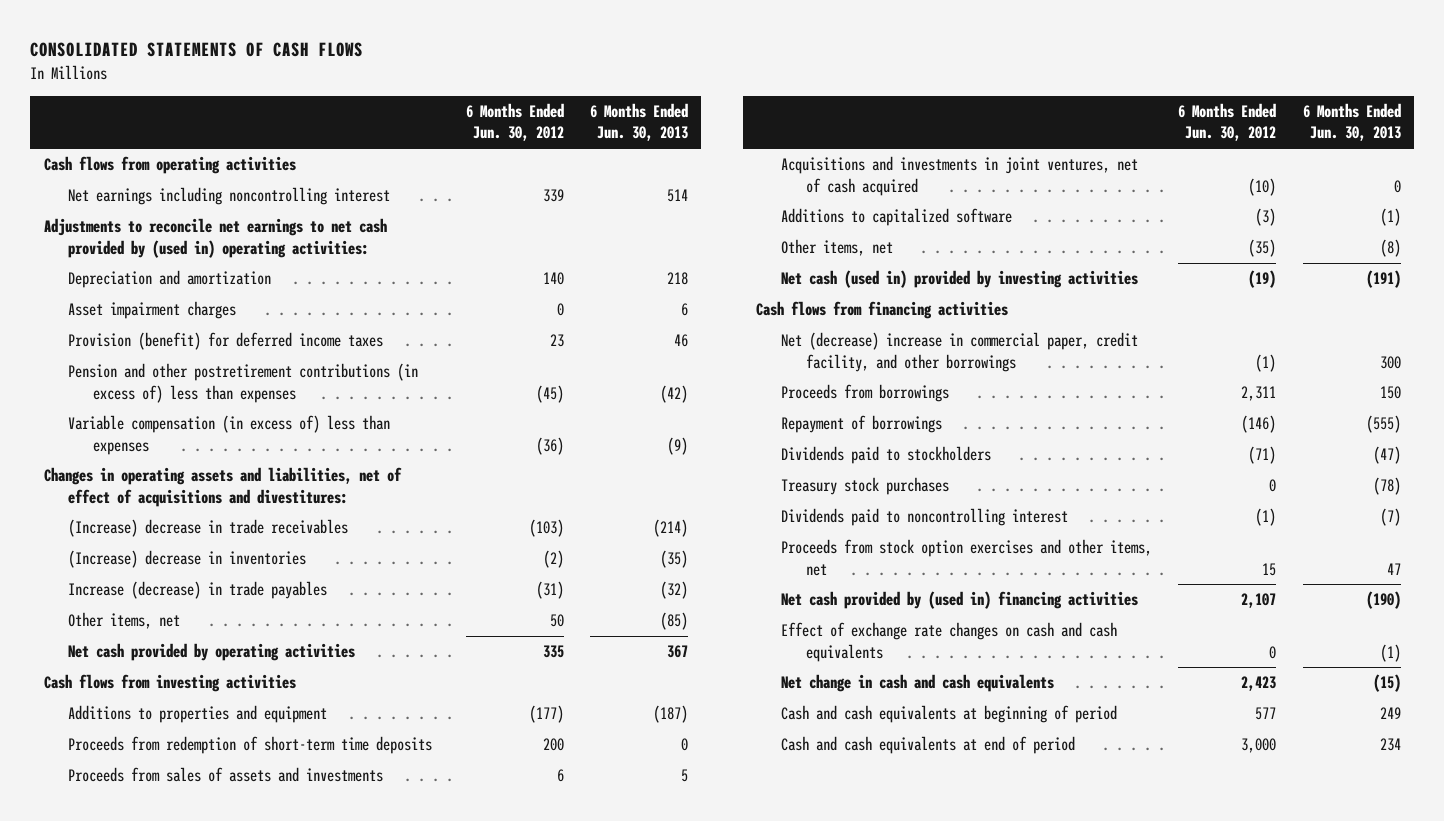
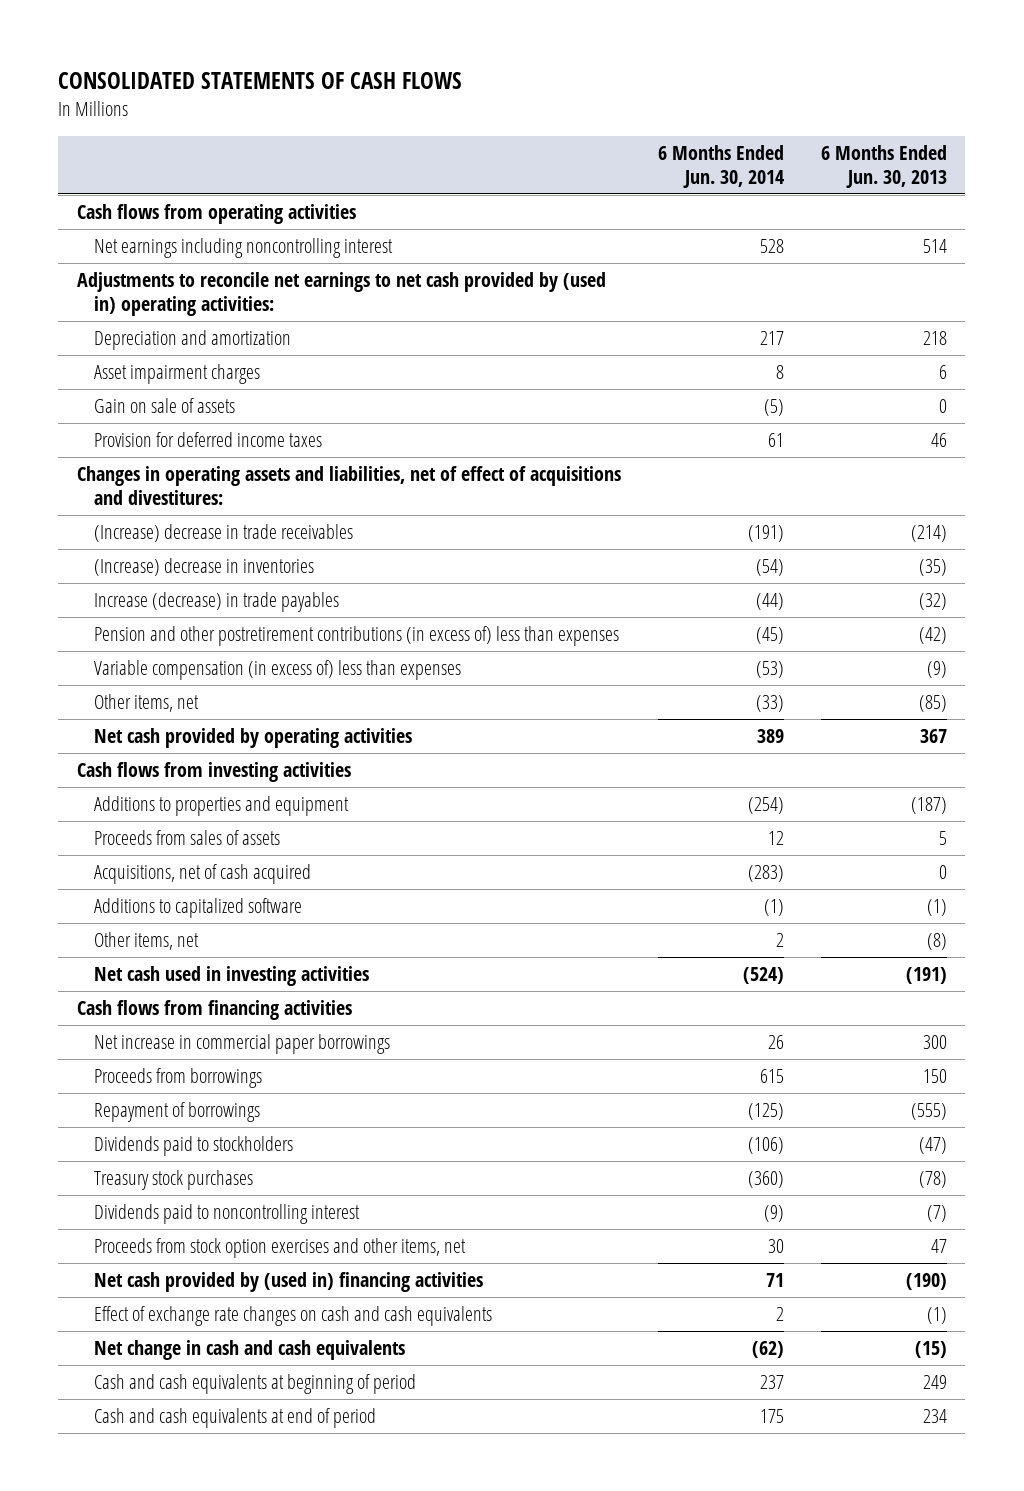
[465,103,564,142] 6 Months Ended Jun. 30, 2012 -> none
none -> [657,144,784,189] 6 Months Ended Jun. 30, 2014
none -> [94,397,236,413] Gain on sale of assets
[68,332,384,351] Provision (benefit) for deferred income taxes -> [94,431,323,447] Provision for deferred income taxes
[68,363,419,403] Pension and other postretirement contributions (in excess of) less than expenses -> [94,625,620,646] Pension and other postretirement contributions (in excess of) less than expenses
[68,415,391,455] Variable compensation (in excess of) less than expenses -> [94,659,462,680] Variable compensation (in excess of) less than expenses
[68,736,433,755] Proceeds from redemption of short-term time deposits -> none
[68,767,384,783] Proceeds from sales of assets and investments -> [94,829,281,845] Proceeds from sales of assets
[781,156,1139,196] Acquisitions and investments in joint ventures, net of cash acquired -> [94,863,312,884] Acquisitions, net of cash acquired
[781,270,1139,289] Net cash (used in) provided by investing activities -> [94,965,370,986] Net cash used in investing activities
[781,332,1139,372] Net (decrease) increase in commercial paper, credit facility, and other borrowings -> [94,1033,391,1054] Net increase in commercial paper borrowings

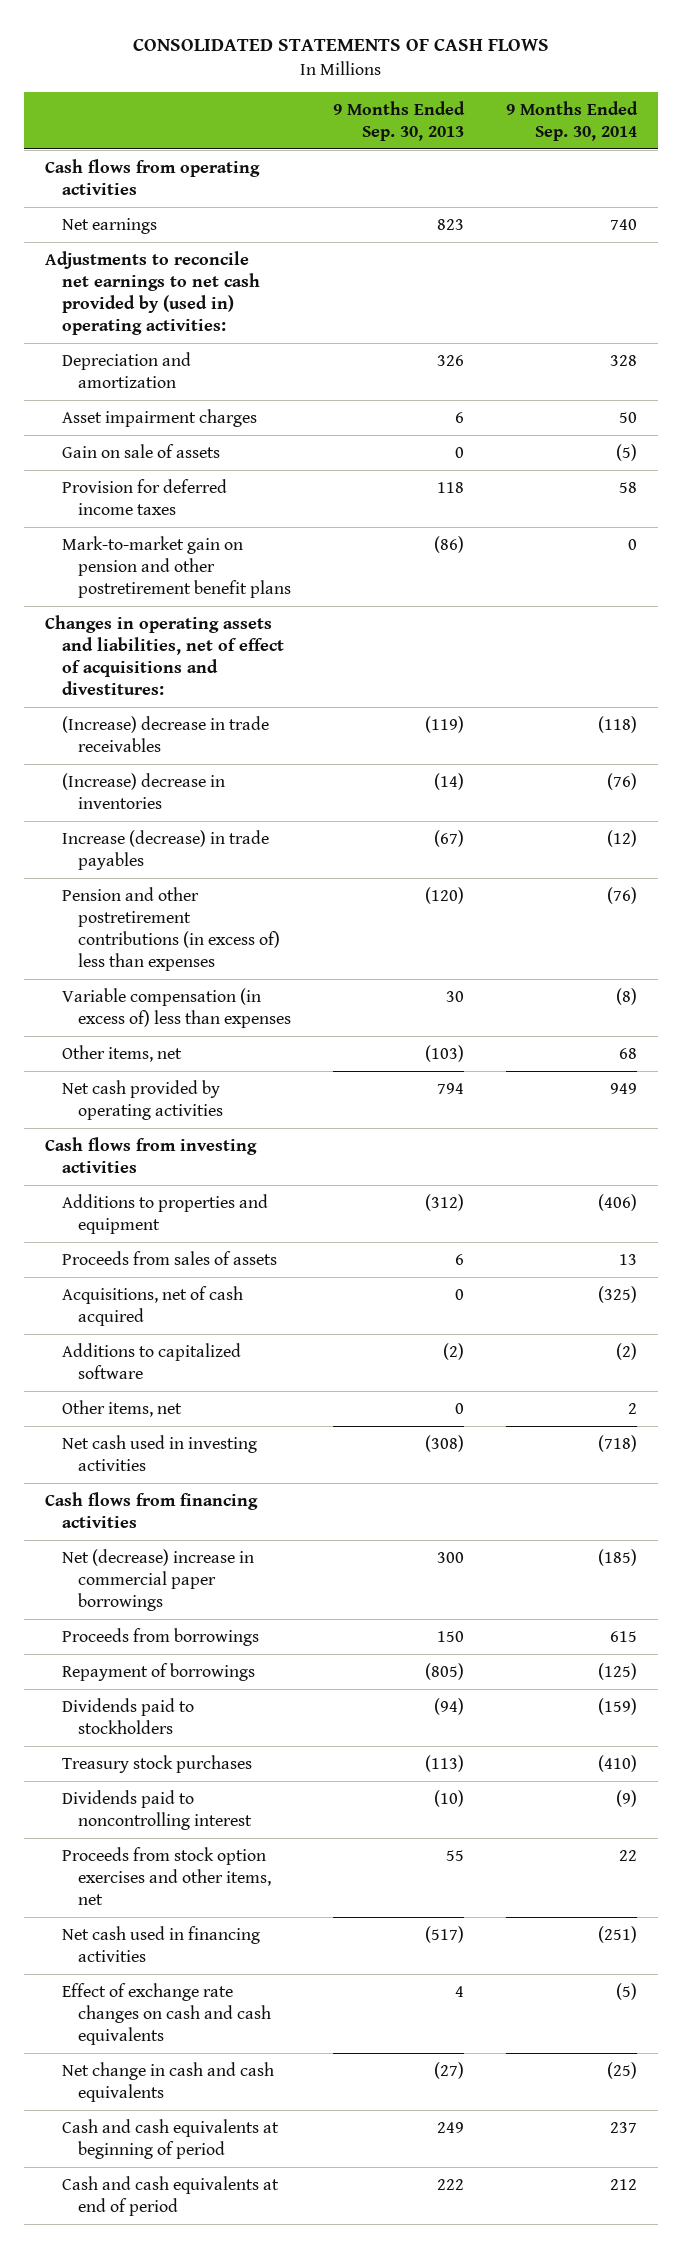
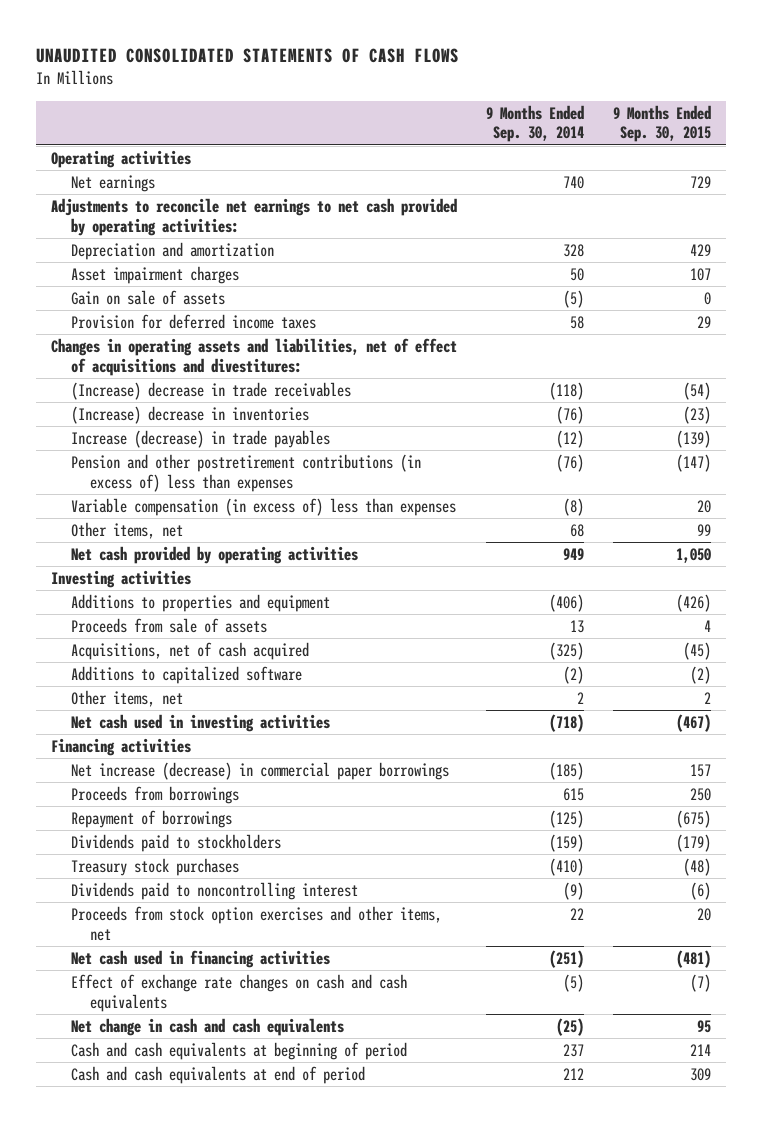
[133,38,550,52] CONSOLIDATED STATEMENTS OF CASH FLOWS -> [36,47,460,63] UNAUDITED CONSOLIDATED STATEMENTS OF CASH FLOWS
[333,100,466,141] 9 Months Ended Sep. 30, 2013 -> none
none -> [613,104,712,143] 9 Months Ended Sep. 30, 2015
[45,158,261,195] Cash flows from operating activities -> [50,149,191,168] Operating activities
[45,250,260,335] Adjustments to reconcile net earnings to net cash provided by (used in) operating activities: -> [50,197,457,236] Adjustments to reconcile net earnings to net cash provided by operating activities:
[61,535,292,598] Mark-to-market gain on pension and other postretirement benefit plans -> none
[45,1136,258,1173] Cash flows from investing activities -> [50,569,191,588] Investing activities
[61,1250,277,1265] Proceeds from sales of assets -> [70,617,267,633] Proceeds from sale of assets
[45,1491,259,1528] Cash flows from financing activities -> [50,737,191,756] Financing activities
[61,1548,254,1611] Net (decrease) increase in commercial paper borrowings -> [70,761,449,780] Net increase (decrease) in commercial paper borrowings

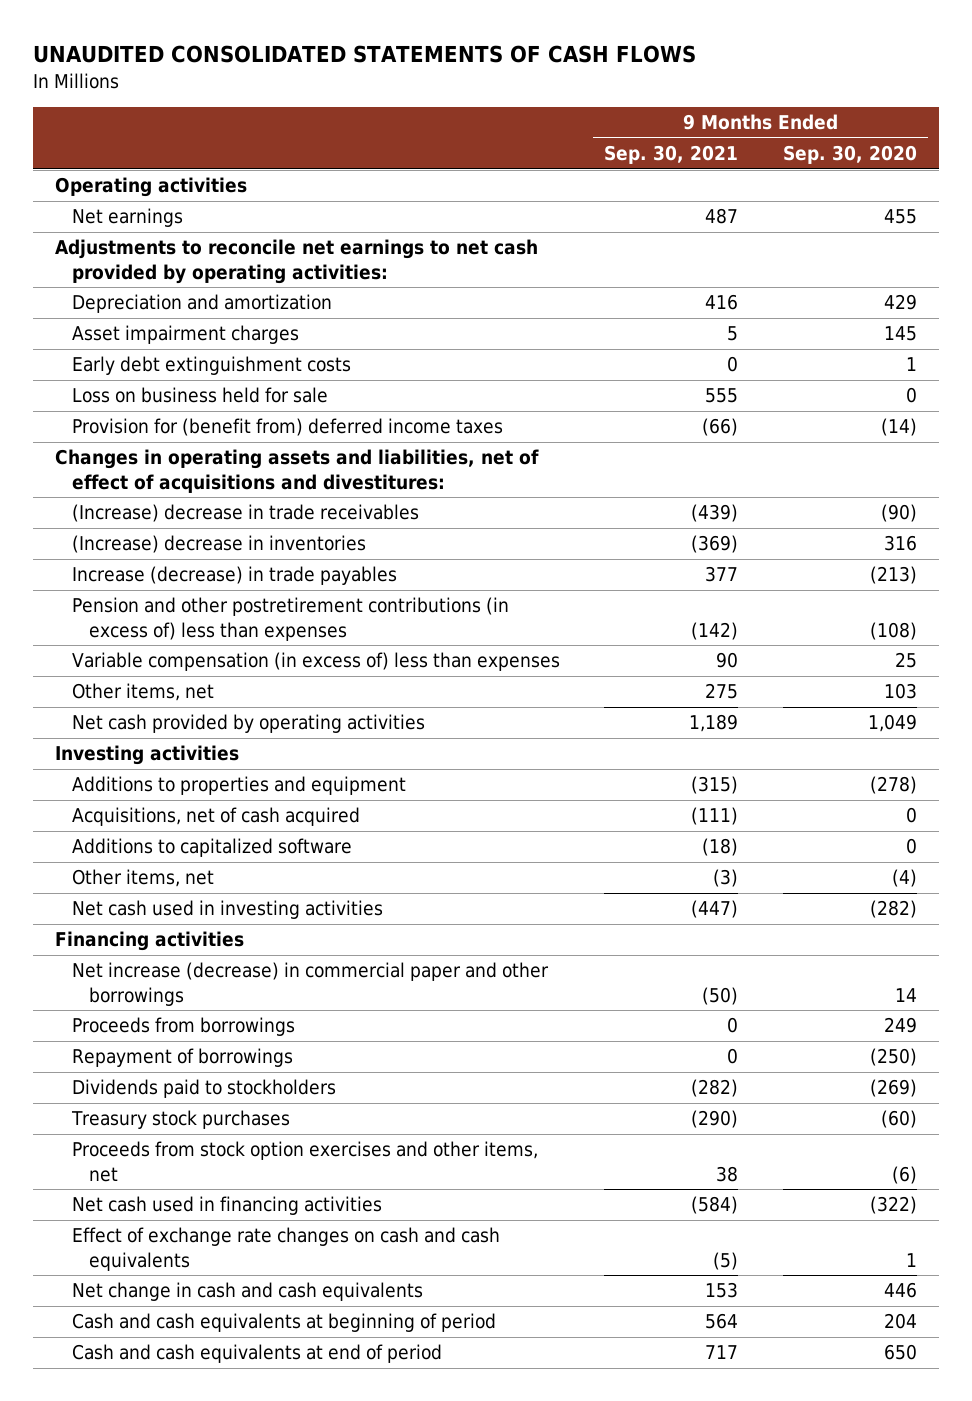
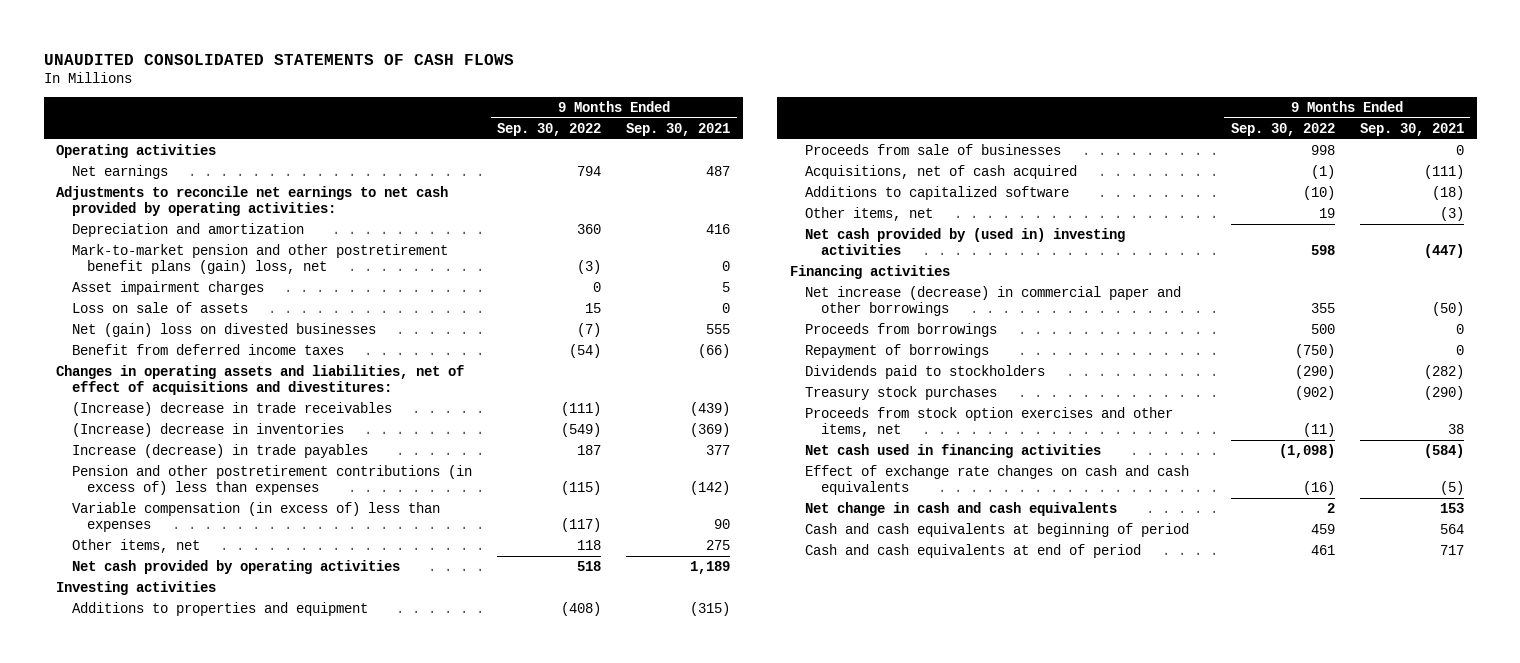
[782,145,917,165] Sep. 30, 2020 -> none
none -> [496,122,601,136] Sep. 30, 2022
none -> [71,243,448,275] Mark-to-market pension and other postretirement benefit plans (gain) loss, net
[72,356,352,376] Early debt extinguishment costs -> none
none -> [71,301,248,313] Loss on sale of assets
[72,387,329,404] Loss on business held for sale -> [71,322,376,337] Net (gain) loss on divested businesses
[72,418,504,437] Provision for (benefit from) deferred income taxes -> [71,343,344,355] Benefit from deferred income taxes
none -> [805,143,1062,155] Proceeds from sale of businesses
[72,900,384,920] Net cash used in investing activities -> [805,227,1126,256] Net cash provided by (used in) investing activities

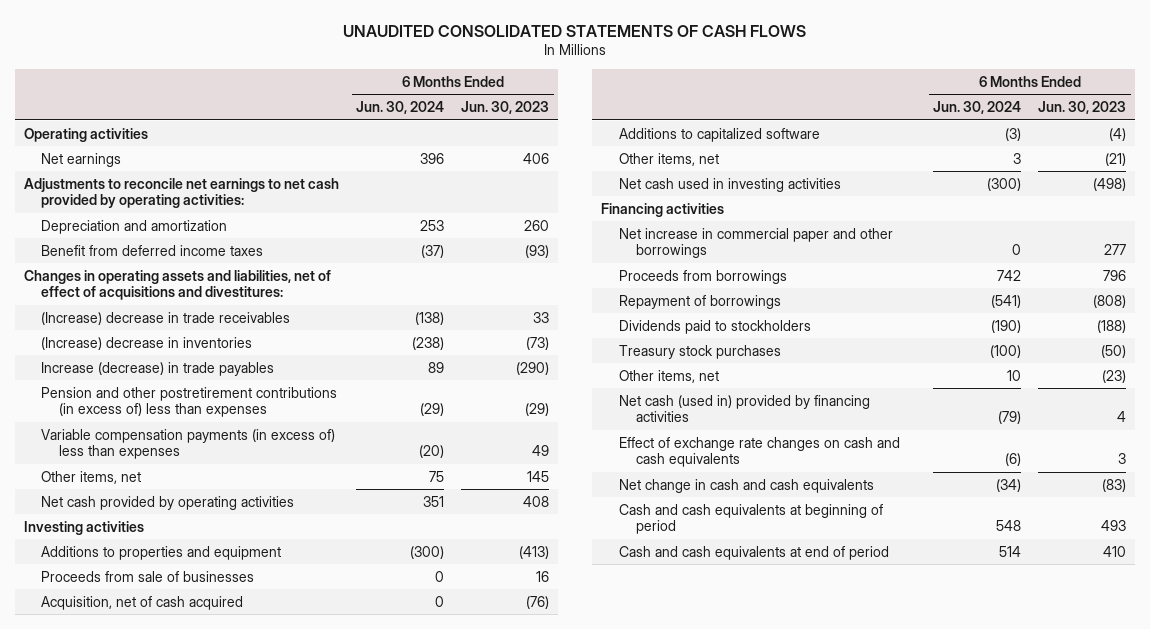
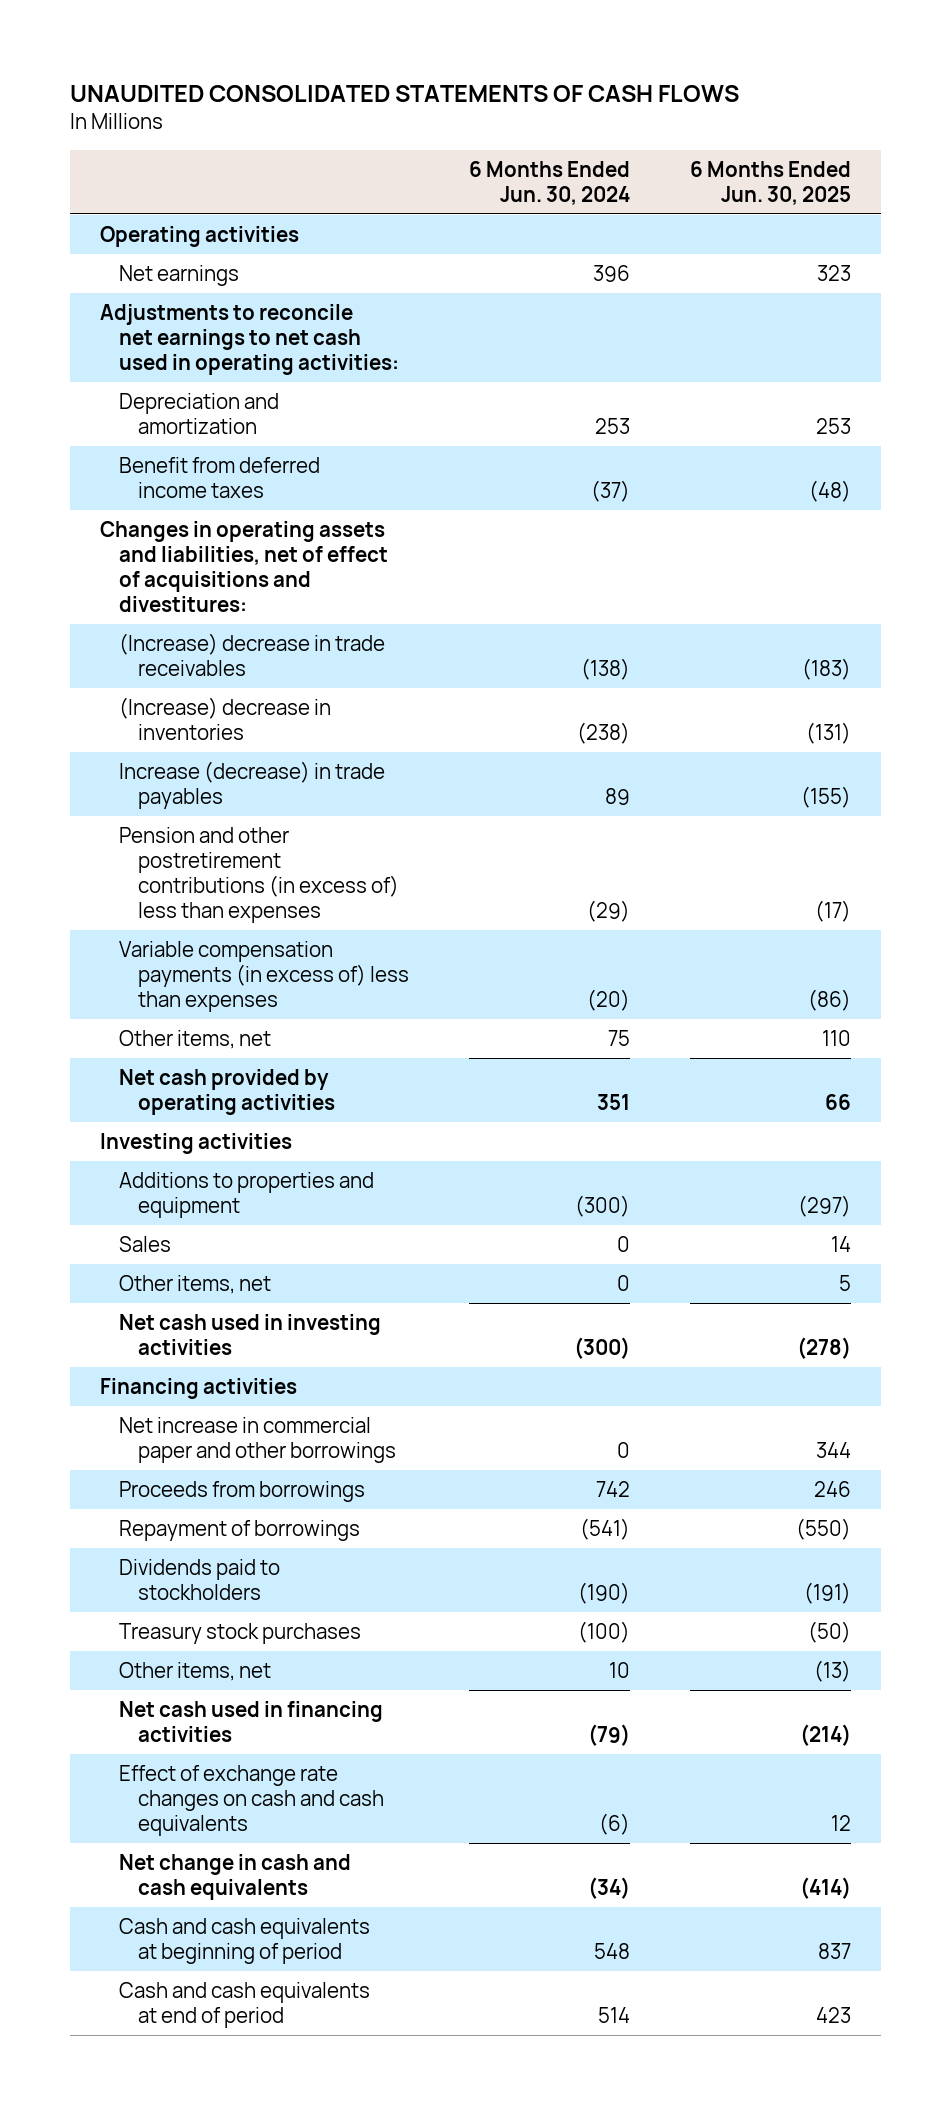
[461,101,550,115] Jun. 30, 2023 -> none
none -> [689,160,851,205] 6 Months Ended Jun. 30, 2025
[23,177,339,209] Adjustments to reconcile net earnings to net cash provided by operating activities: -> [100,304,400,376] Adjustments to reconcile net earnings to net cash used in operating activities:
[41,570,255,582] Proceeds from sale of businesses -> none
[41,595,244,610] Acquisition, net of cash acquired -> none
[618,127,820,142] Additions to capitalized software -> none
none -> [119,1236,172,1253] Sales
[1013,152,1022,164] 3 -> [616,1275,630,1292] 0
[618,394,870,423] Net cash (used in) provided by financing activities -> [119,1701,384,1743] Net cash used in financing activities

